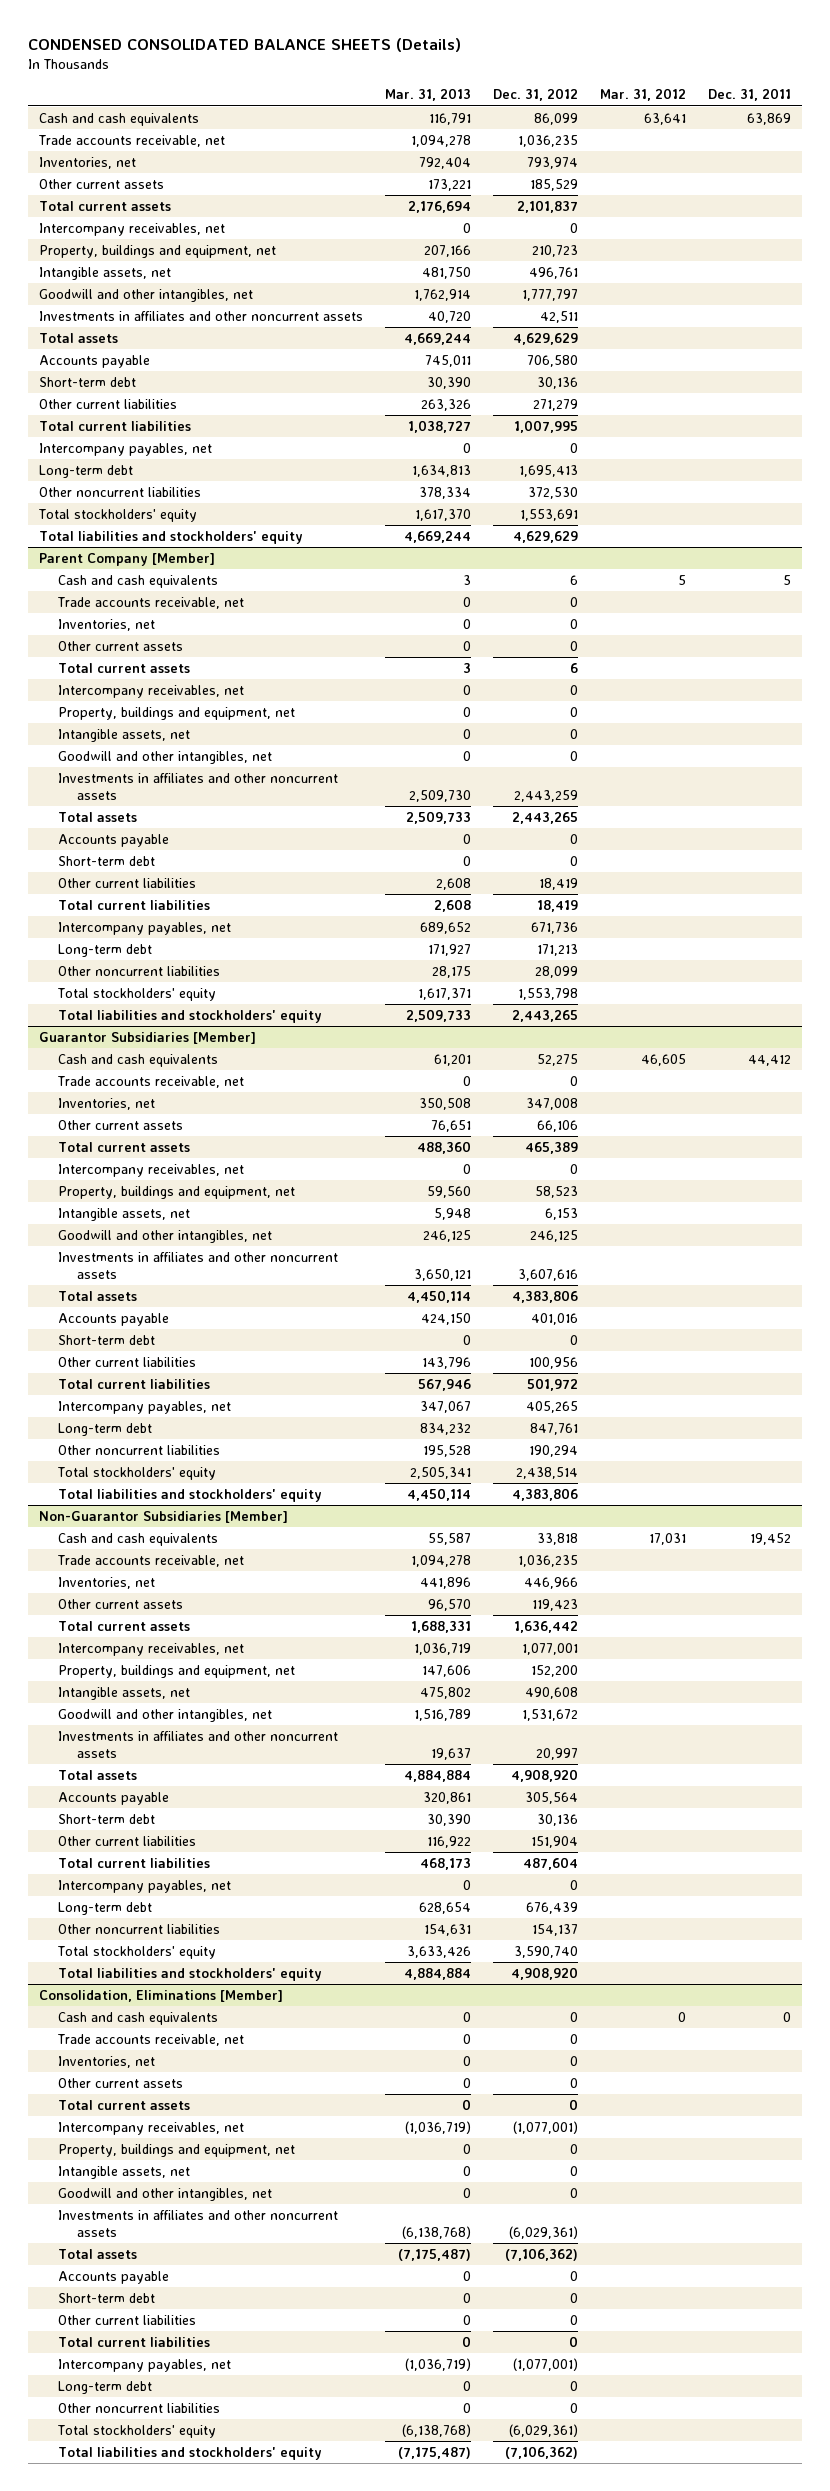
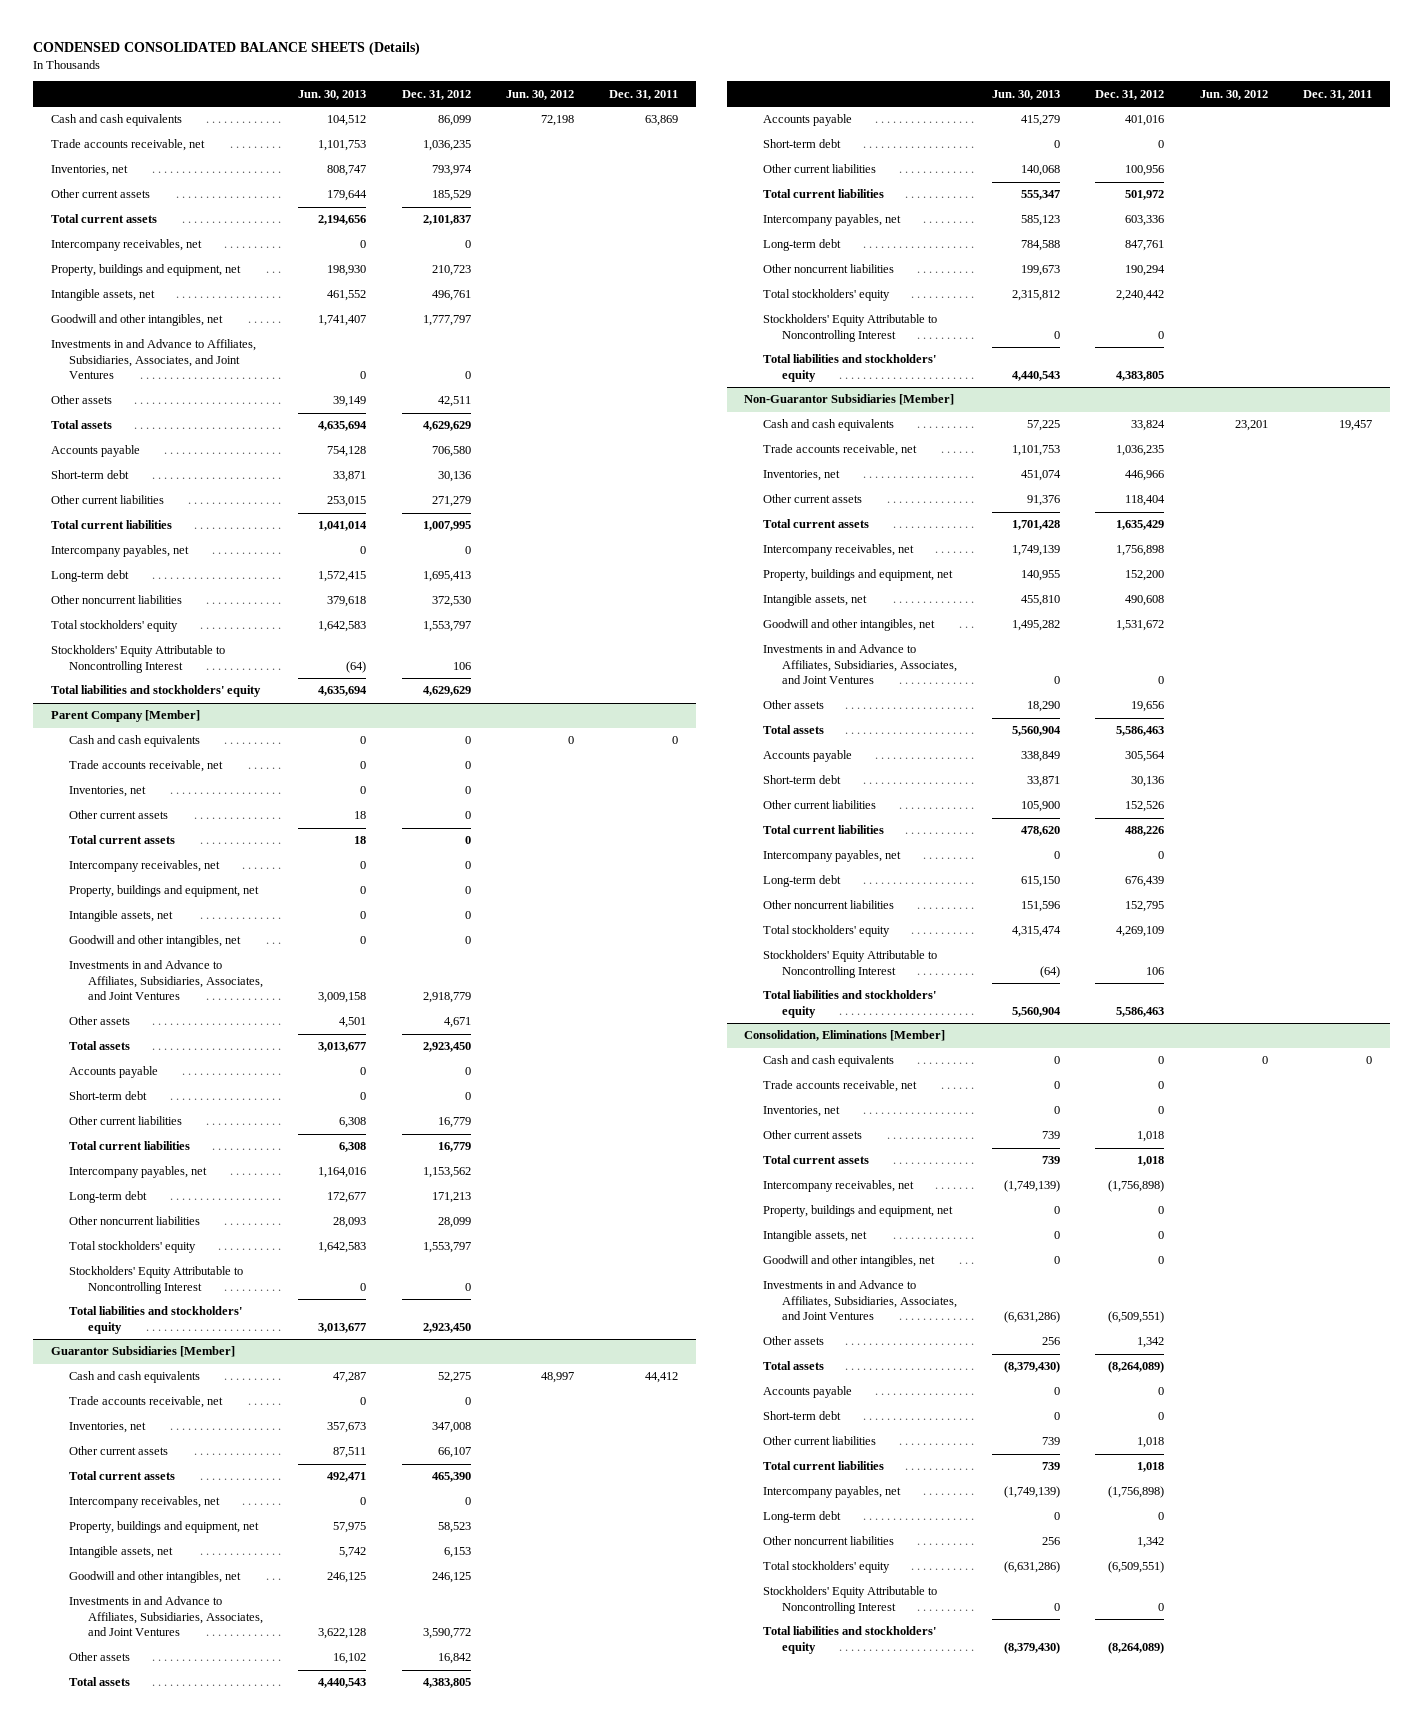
[385,88,472,102] Mar. 31, 2013 -> none
[600,88,687,102] Mar. 31, 2012 -> none
none -> [298,89,367,100] Jun. 30, 2013
none -> [506,89,575,100] Jun. 30, 2012
none -> [50,339,256,380] Investments in and Advance to Affiliates, Subsidiaries, Associates, and Joint Ventures
[39,310,364,321] Investments in affiliates and other noncurrent assets -> [50,395,112,405] Other assets
[520,508,579,521] 1,553,691 -> [422,621,471,633] 1,553,797
none -> [50,645,225,673] Stockholders' Equity Attributable to Noncontrolling Interest
[570,574,579,585] 6 -> [464,736,471,745] 0
[783,574,792,585] 5 -> [672,736,679,745] 0
[570,662,579,673] 6 -> [464,836,471,845] 0
[58,772,339,800] Investments in affiliates and other noncurrent assets -> none
none -> [69,960,264,1001] Investments in and Advance to Affiliates, Subsidiaries, Associates, and Joint Ventures
none -> [69,1016,131,1026] Other assets
[512,811,579,824] 2,443,265 -> [422,1042,471,1053] 2,923,450
[539,877,579,890] 18,419 -> [437,1117,471,1129] 16,779
[537,899,579,912] 18,419 -> [437,1142,471,1153] 16,779
[531,921,579,934] 671,736 -> [422,1167,471,1179] 1,153,562
[518,987,579,1000] 1,553,798 -> [422,1242,471,1254] 1,553,797
none -> [69,1266,244,1294] Stockholders' Equity Attributable to Noncontrolling Interest
[512,1009,579,1022] 2,443,265 -> [422,1322,471,1333] 2,923,450
[537,1119,579,1132] 66,106 -> [437,1447,471,1459] 66,107
[525,1141,579,1154] 465,389 -> [431,1472,471,1483] 465,390
[58,1251,339,1279] Investments in affiliates and other noncurrent assets -> none
none -> [69,1596,264,1637] Investments in and Advance to Affiliates, Subsidiaries, Associates, and Joint Ventures
none -> [69,1652,131,1662] Other assets
[512,1289,579,1303] 4,383,806 -> [422,1678,471,1689] 4,383,805
[526,1400,579,1413] 405,265 -> [1125,215,1165,227] 603,336
[516,1466,579,1479] 2,438,514 -> [1116,290,1165,302] 2,240,442
none -> [763,314,938,342] Stockholders' Equity Attributable to Noncontrolling Interest
[512,1487,579,1501] 4,383,806 -> [1116,370,1165,381] 4,383,805
[537,1532,579,1545] 33,818 -> [1131,420,1166,432] 33,824
[750,1532,792,1545] 19,452 -> [1338,420,1372,432] 19,457
[532,1598,579,1611] 119,423 -> [1125,495,1166,507] 118,404
[514,1620,579,1633] 1,636,442 -> [1116,520,1165,531] 1,635,429
[522,1642,579,1655] 1,077,001 -> [1116,545,1165,557] 1,756,898
[58,1730,339,1758] Investments in affiliates and other noncurrent assets -> none
none -> [763,644,957,685] Investments in and Advance to Affiliates, Subsidiaries, Associates, and Joint Ventures
none -> [763,700,825,710] Other assets
[511,1768,579,1782] 4,908,920 -> [1116,726,1165,737] 5,586,463
[531,1835,579,1848] 151,904 -> [1125,801,1165,813] 152,526
[523,1856,579,1870] 487,604 -> [1125,826,1165,837] 488,226
[532,1923,579,1936] 154,137 -> [1125,901,1165,913] 152,795
[514,1945,579,1958] 3,590,740 -> [1116,926,1165,938] 4,269,109
none -> [763,950,938,978] Stockholders' Equity Attributable to Noncontrolling Interest
[511,1966,579,1980] 4,908,920 -> [1116,1006,1165,1017] 5,586,463
[570,2077,579,2088] 0 -> [1137,1131,1165,1143] 1,018
[569,2098,579,2110] 0 -> [1137,1156,1165,1167] 1,018
[513,2120,579,2134] (1,077,001) -> [1108,1180,1165,1193] (1,756,898)
[58,2209,339,2237] Investments in affiliates and other noncurrent assets -> none
none -> [763,1280,957,1321] Investments in and Advance to Affiliates, Subsidiaries, Associates, and Joint Ventures
none -> [763,1336,825,1346] Other assets
[505,2247,579,2261] (7,106,362) -> [1108,1361,1165,1374] (8,264,089)
[570,2314,579,2325] 0 -> [1137,1437,1165,1449] 1,018
[569,2335,579,2347] 0 -> [1137,1462,1165,1473] 1,018
[513,2357,579,2371] (1,077,001) -> [1108,1486,1165,1499] (1,756,898)
[570,2402,579,2413] 0 -> [1137,1537,1165,1549] 1,342
[509,2423,579,2437] (6,029,361) -> [1108,1561,1165,1574] (6,509,551)
none -> [763,1586,938,1614] Stockholders' Equity Attributable to Noncontrolling Interest
[505,2445,579,2459] (7,106,362) -> [1108,1641,1165,1654] (8,264,089)

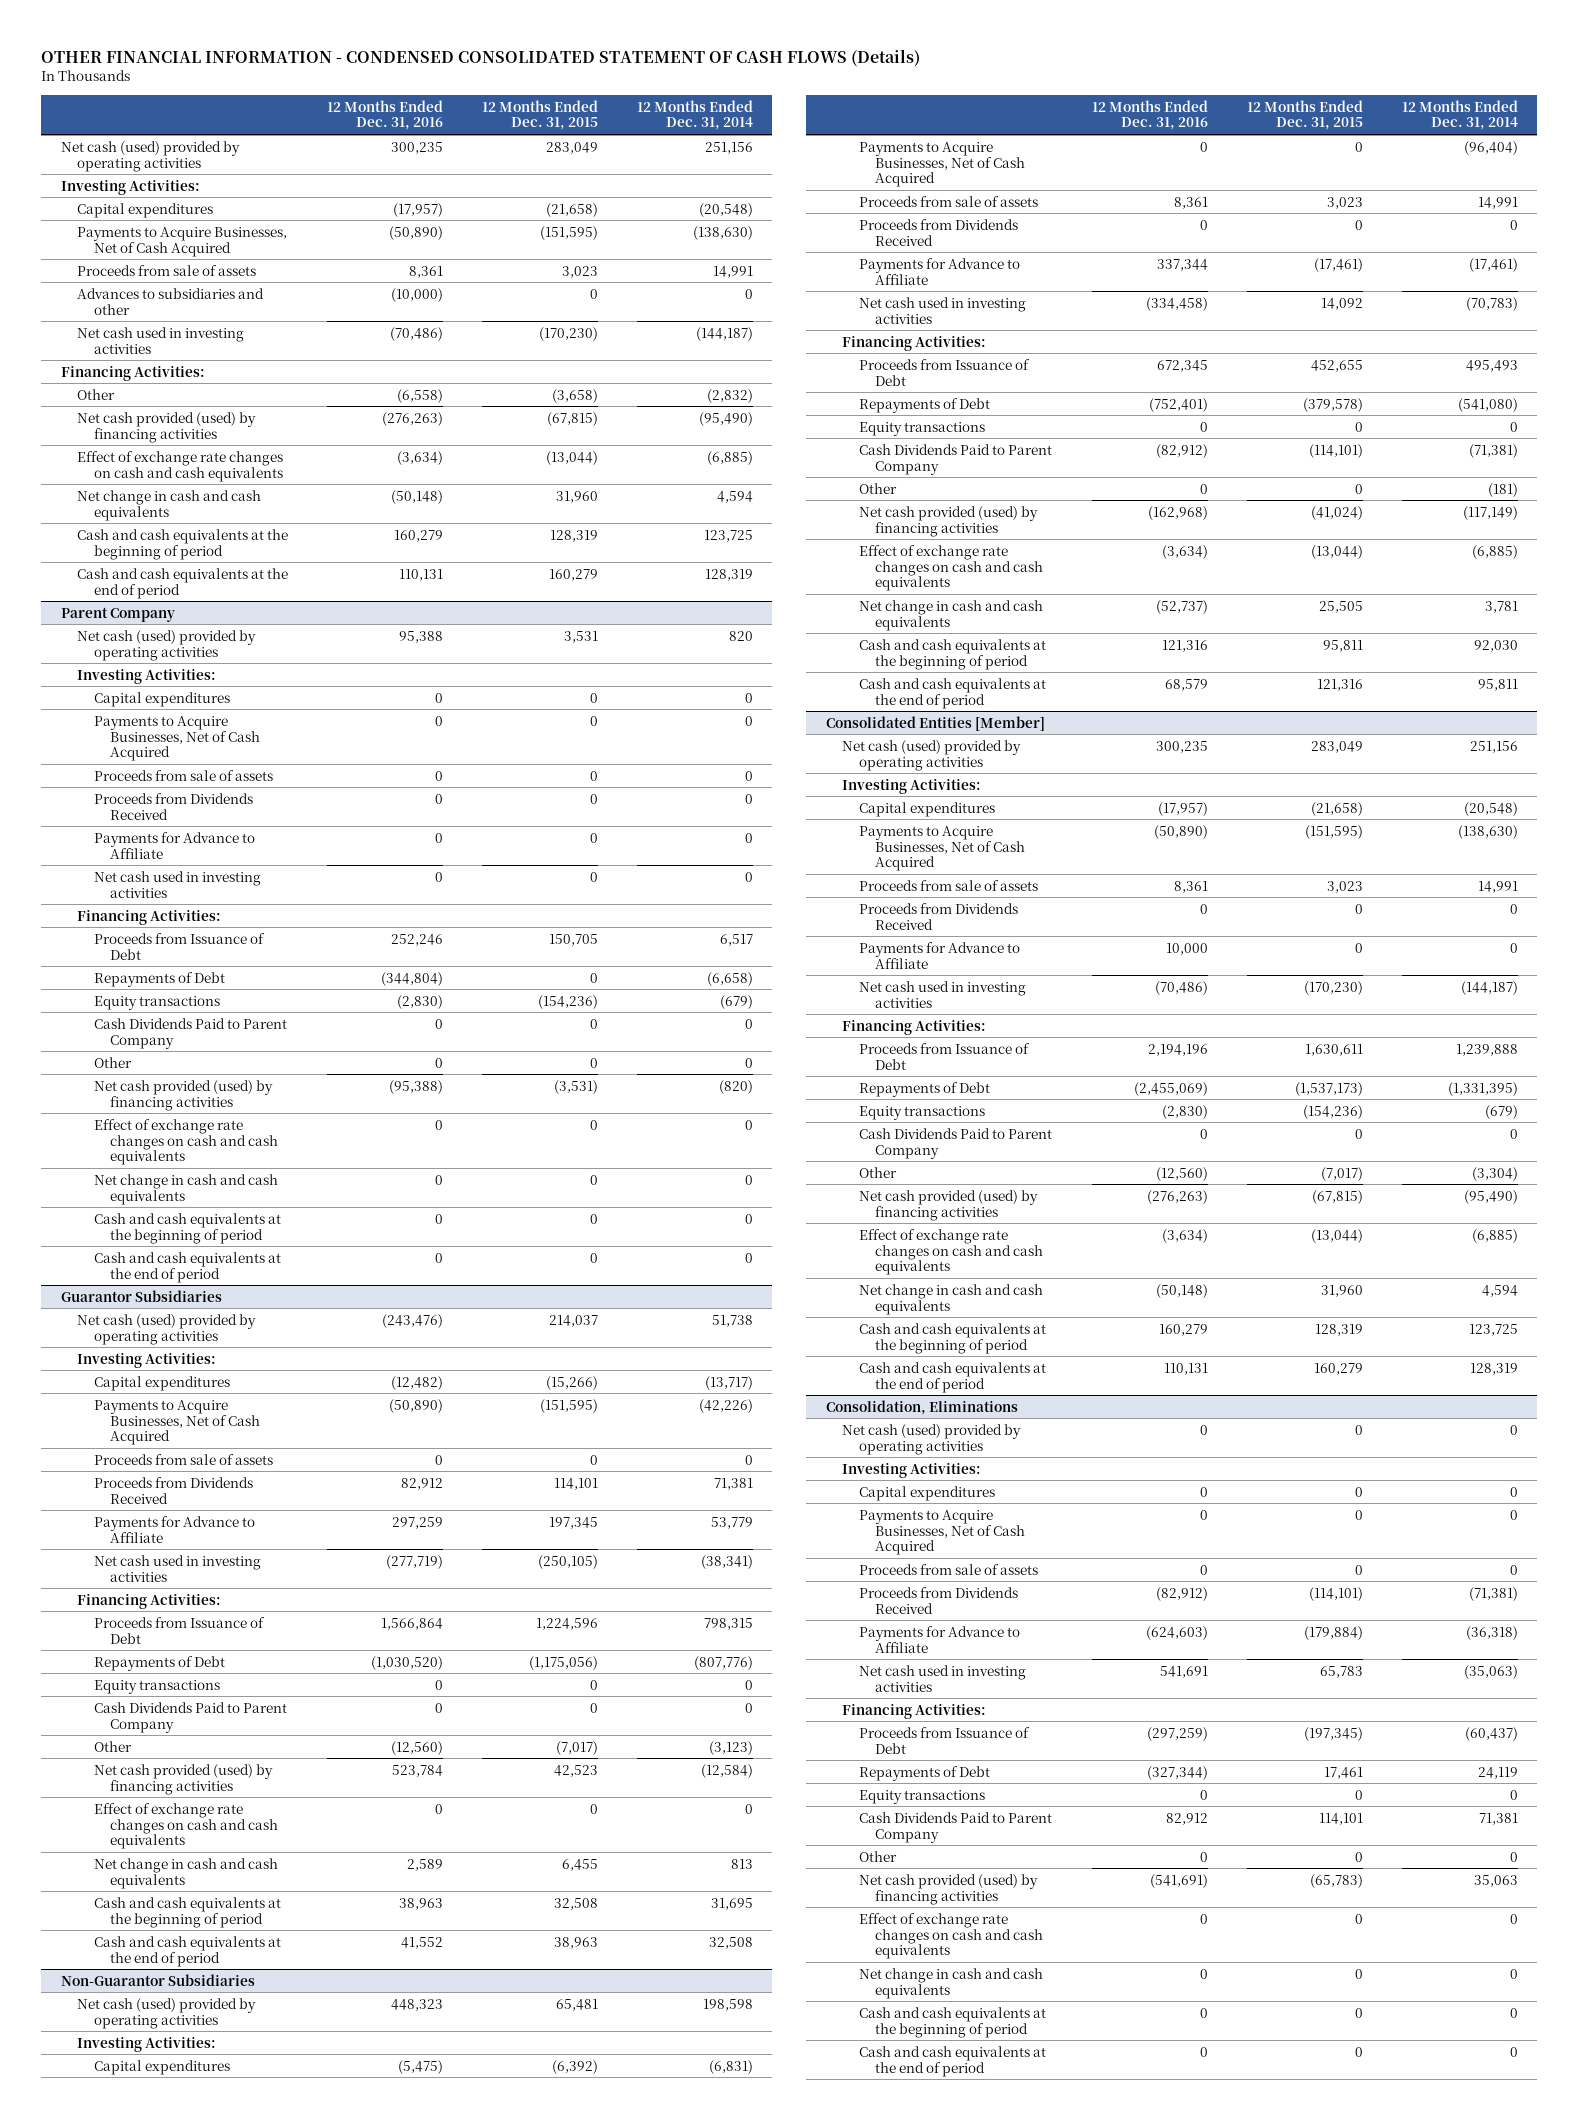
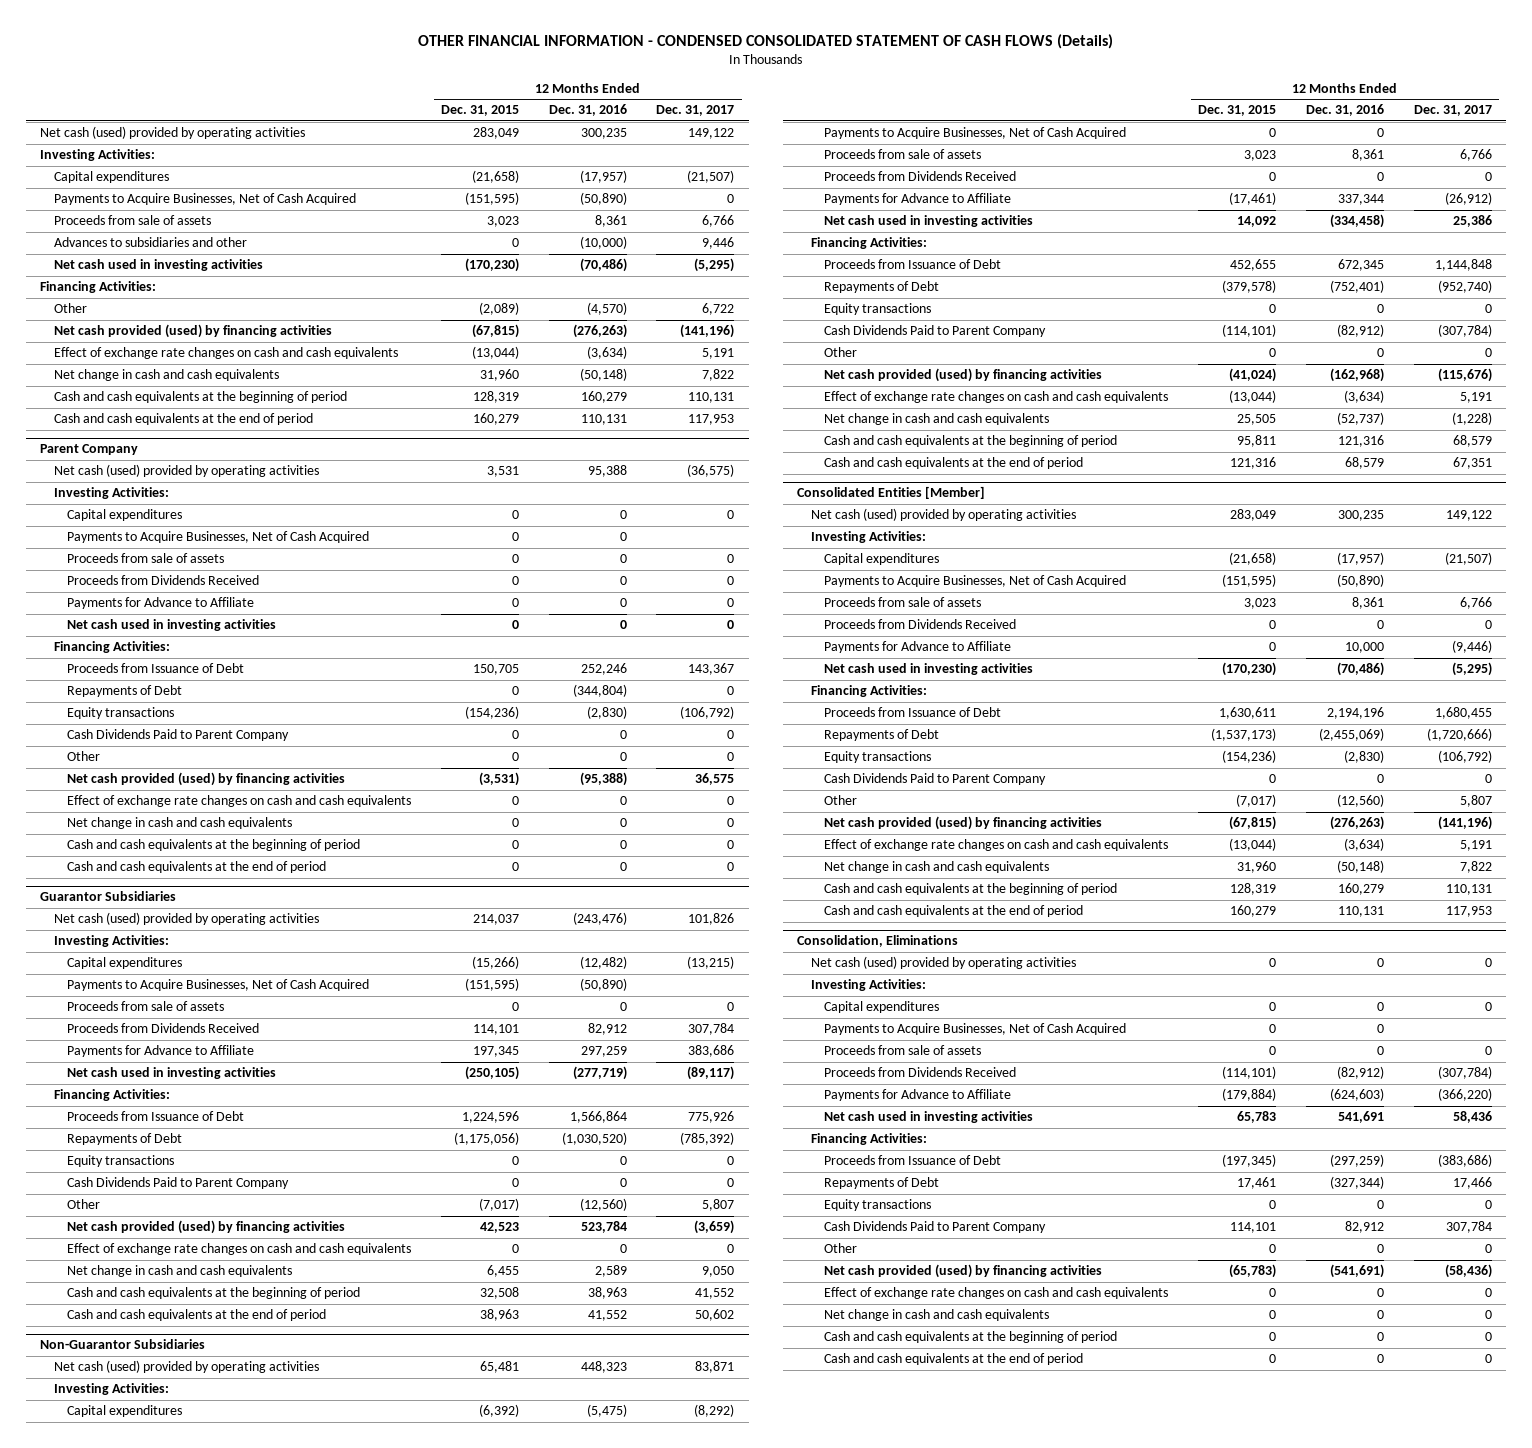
[636,99,753,131] 12 Months Ended Dec. 31, 2014 -> none
none -> [656,105,735,117] Dec. 31, 2017
[397,388,444,403] (6,558) -> [586,302,627,316] (4,570)
[551,388,598,403] (3,658) -> [479,302,520,316] (2,089)

